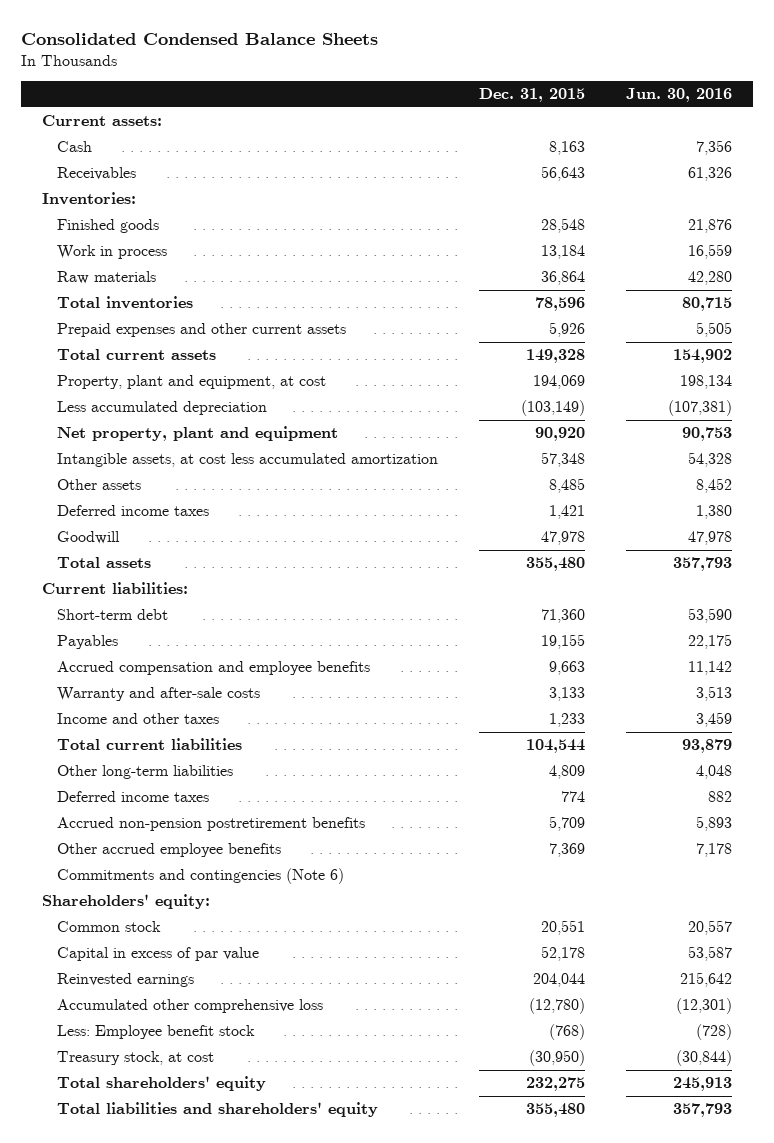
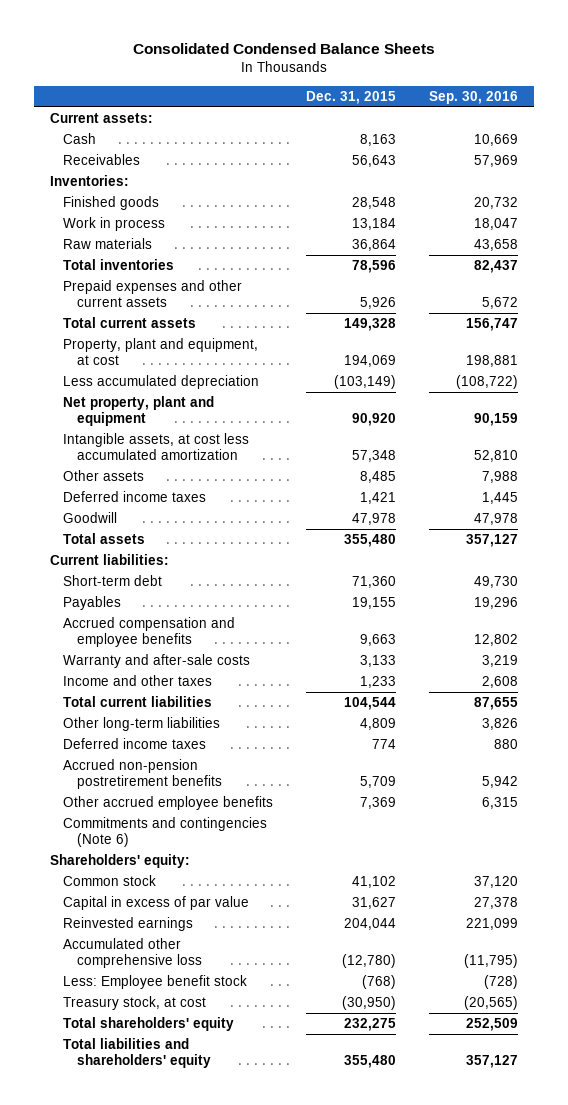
[626,88,733,103] Jun. 30, 2016 -> none
none -> [429,90,519,104] Sep. 30, 2016
[541,920,586,936] 20,551 -> [352,876,397,889] 41,102
[541,946,586,962] 52,178 -> [352,897,397,910] 31,627

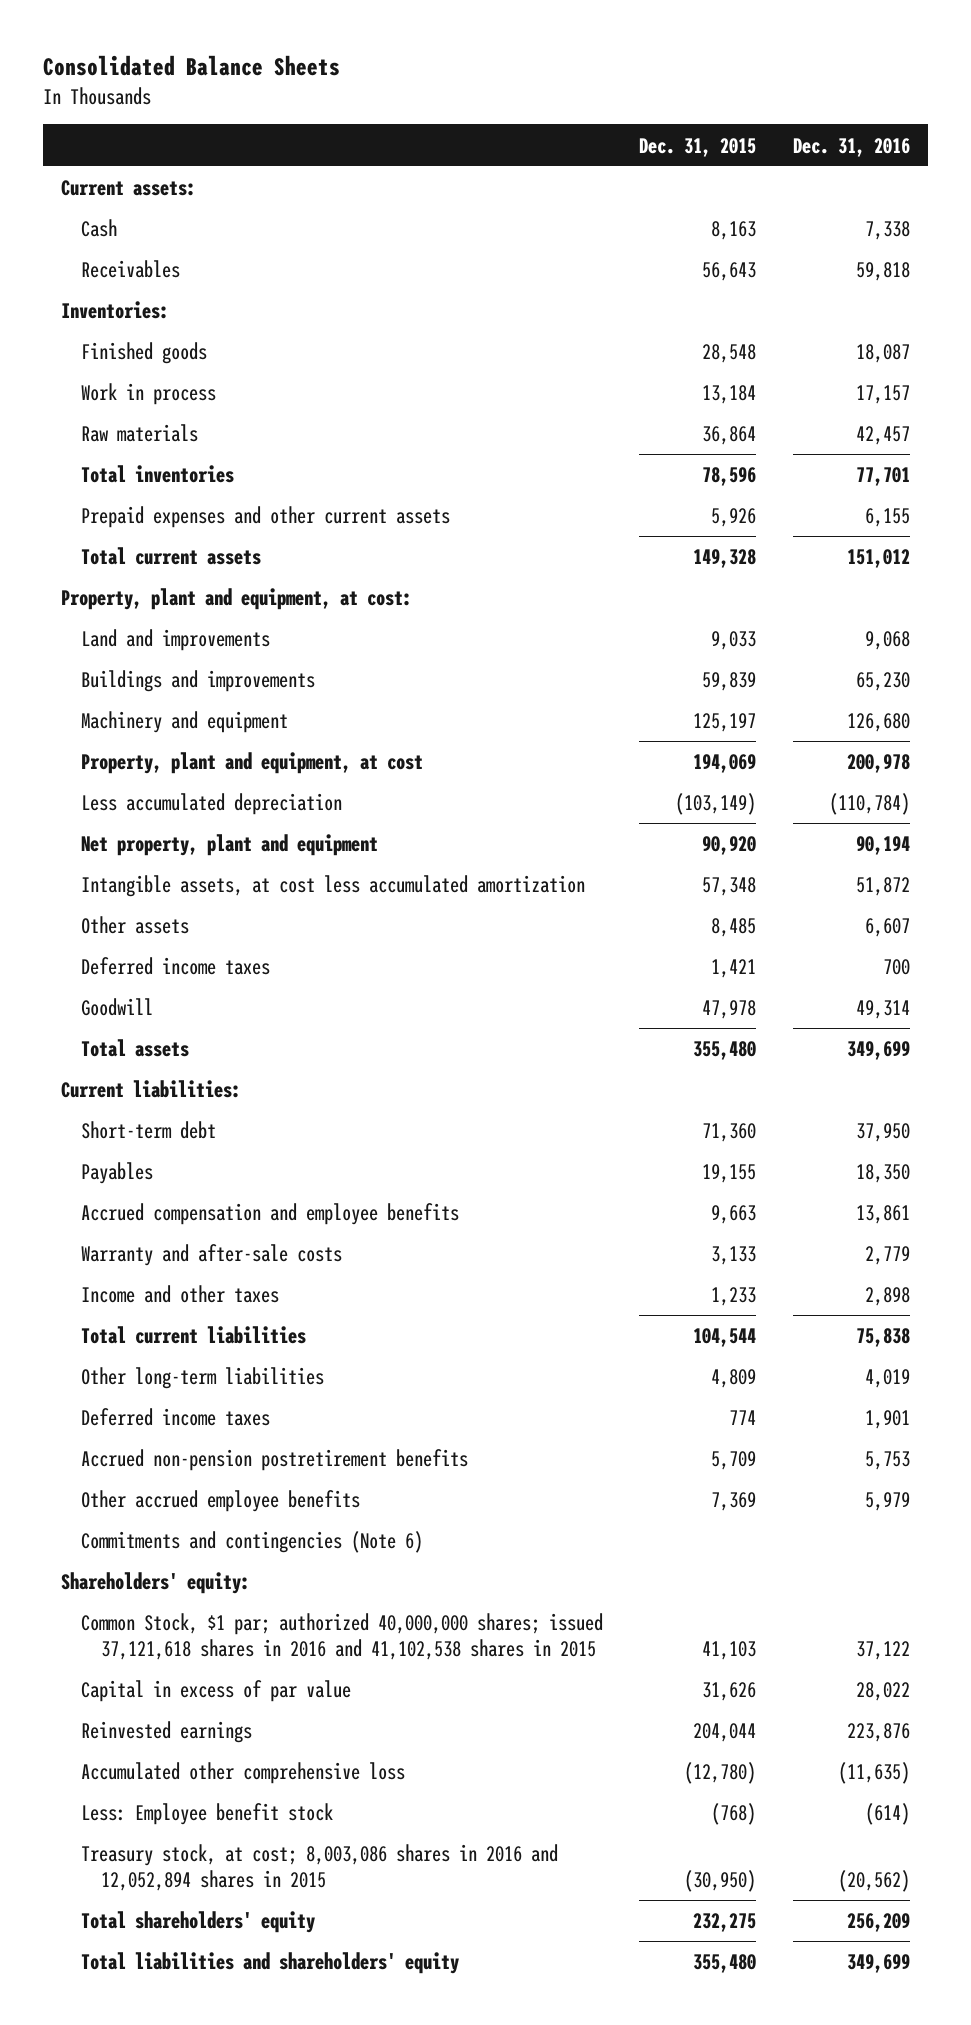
[132,43,435,55] Consolidated Condensed Balance Sheets -> [42,55,340,77] Consolidated Balance Sheets
[429,90,519,104] Sep. 30, 2016 -> none
none -> [792,137,910,157] Dec. 31, 2016
none -> [61,588,413,611] Property, plant and equipment, at cost:
none -> [80,629,270,652] Land and improvements
none -> [80,670,315,693] Buildings and improvements
none -> [80,711,288,734] Machinery and equipment
[63,875,157,887] Common stock -> none
none -> [80,1613,603,1660] Common Stock, $1 par; authorized 40,000,000 shares; issued 37,121,618 shares in 2016 and 41,102,538 shares in 2015
[352,897,397,910] 31,627 -> [702,1682,757,1702] 31,626
[63,996,207,1011] Treasury stock, at cost -> [80,1844,558,1891] Treasury stock, at cost; 8,003,086 shares in 2016 and 12,052,894 shares in 2015

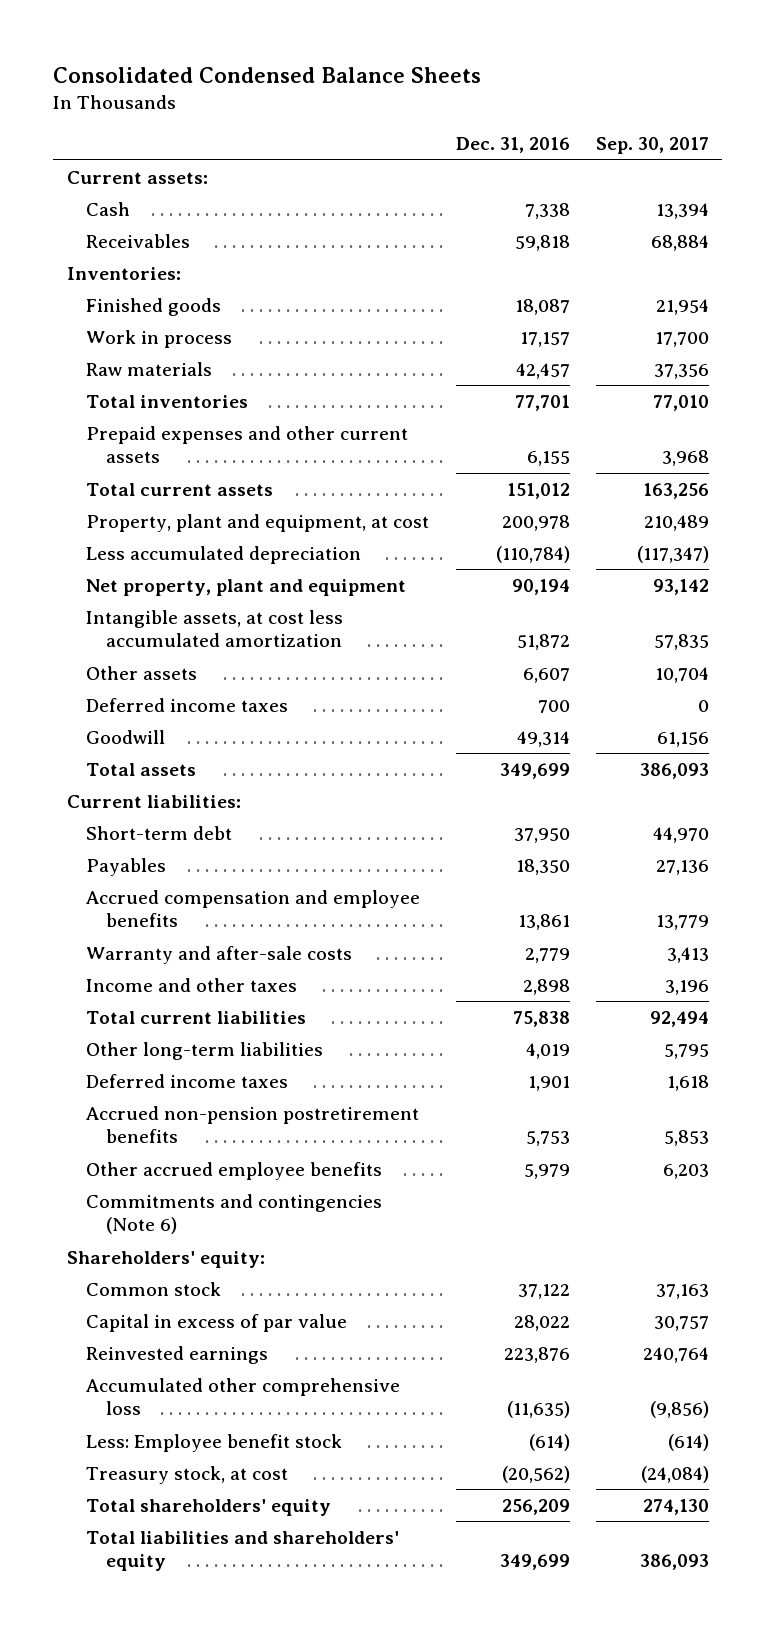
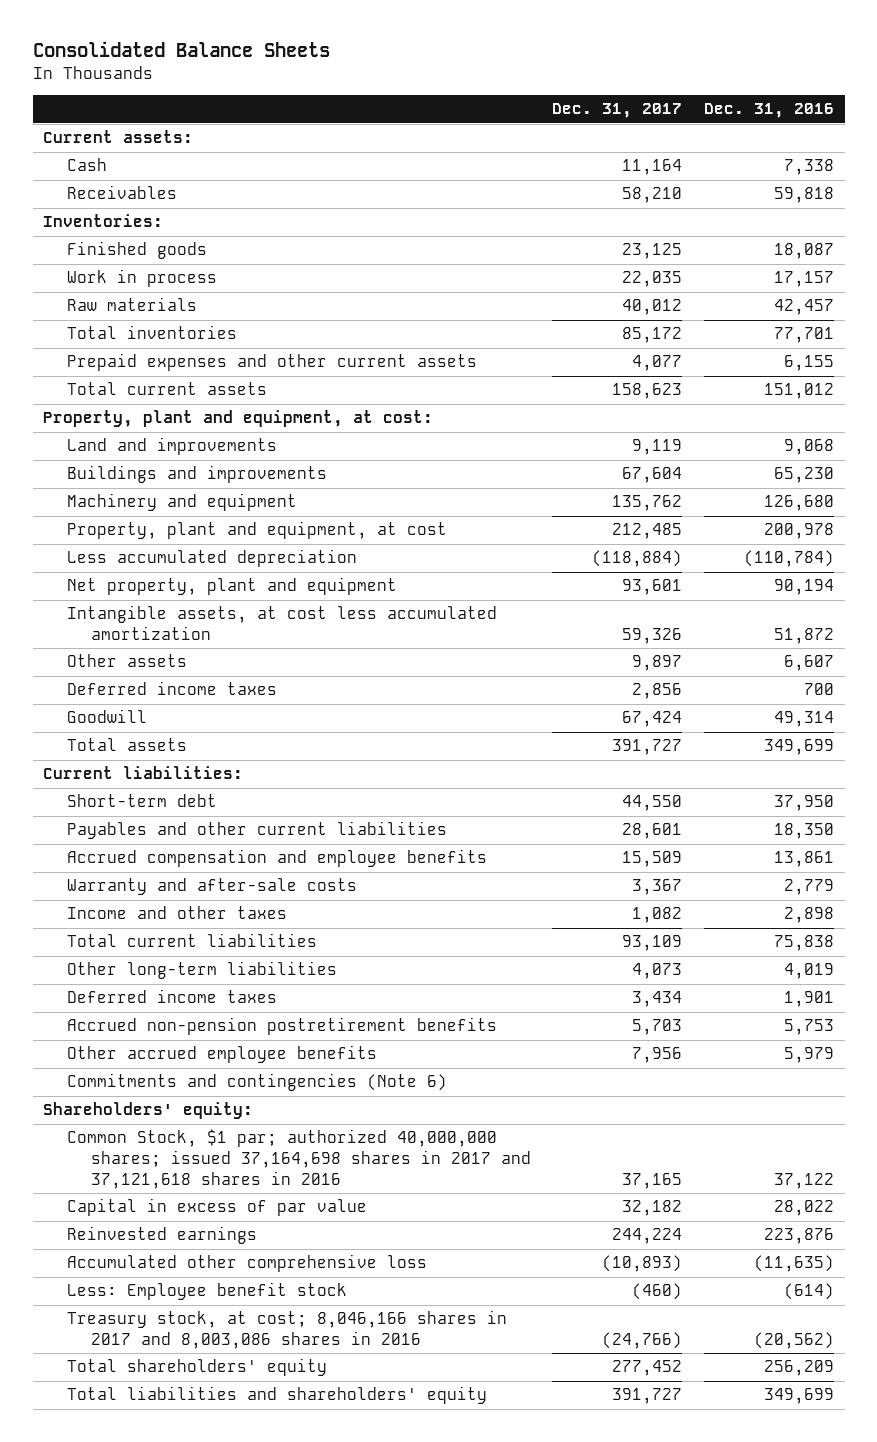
[53,66,482,83] Consolidated Condensed Balance Sheets -> [32,41,330,58] Consolidated Balance Sheets
[595,137,709,155] Sep. 30, 2017 -> none
none -> [552,103,683,119] Dec. 31, 2017
none -> [43,410,434,428] Property, plant and equipment, at cost:
none -> [67,437,278,456] Land and improvements
none -> [67,465,328,484] Buildings and improvements
none -> [67,493,298,512] Machinery and equipment
[86,857,167,876] Payables -> [67,821,448,840] Payables and other current liabilities
[86,1281,222,1296] Common stock -> [67,1129,531,1189] Common Stock, $1 par; authorized 40,000,000 shares; issued 37,164,698 shares in 2017 and 37,121,618 shares in 2016
[86,1465,289,1484] Treasury stock, at cost -> [67,1310,508,1350] Treasury stock, at cost; 8,046,166 shares in 2017 and 8,003,086 shares in 2016

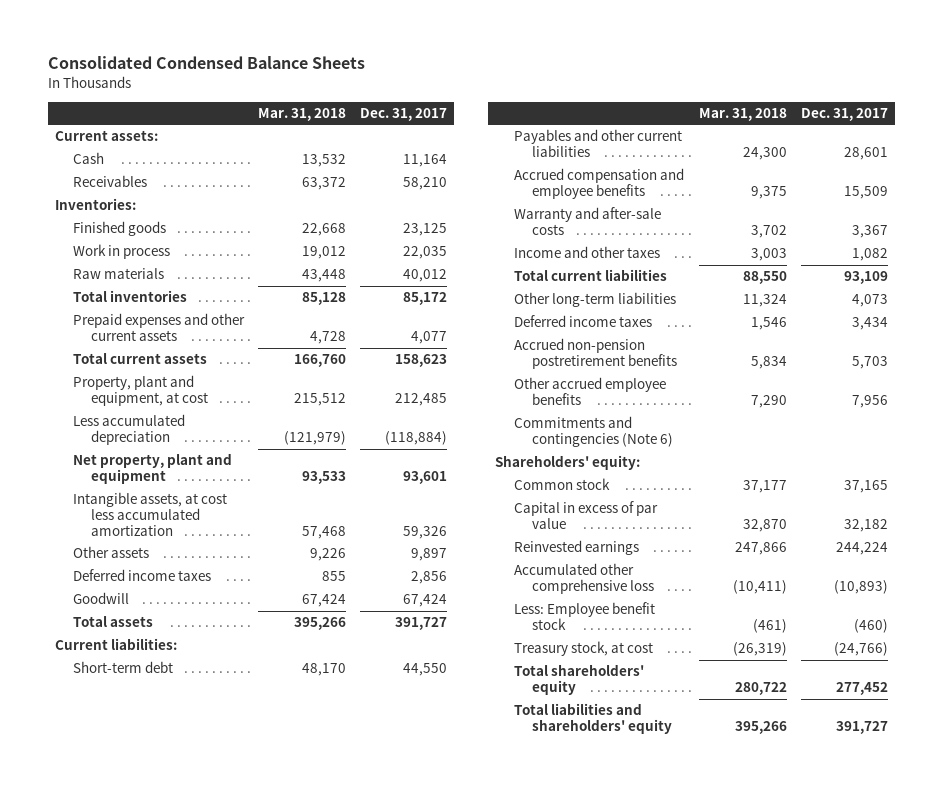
[32,41,330,58] Consolidated Balance Sheets -> [48,56,366,70] Consolidated Condensed Balance Sheets
[703,103,834,119] Dec. 31, 2016 -> none
none -> [258,108,347,122] Mar. 31, 2018
[43,410,434,428] Property, plant and equipment, at cost: -> none
[67,437,278,456] Land and improvements -> none
[67,465,328,484] Buildings and improvements -> none
[67,493,298,512] Machinery and equipment -> none
[67,1129,531,1189] Common Stock, $1 par; authorized 40,000,000 shares; issued 37,164,698 shares in 2017 and 37,121,618 shares in 2016 -> [513,478,610,491] Common stock
[67,1310,508,1350] Treasury stock, at cost; 8,046,166 shares in 2017 and 8,003,086 shares in 2016 -> [513,641,653,657] Treasury stock, at cost

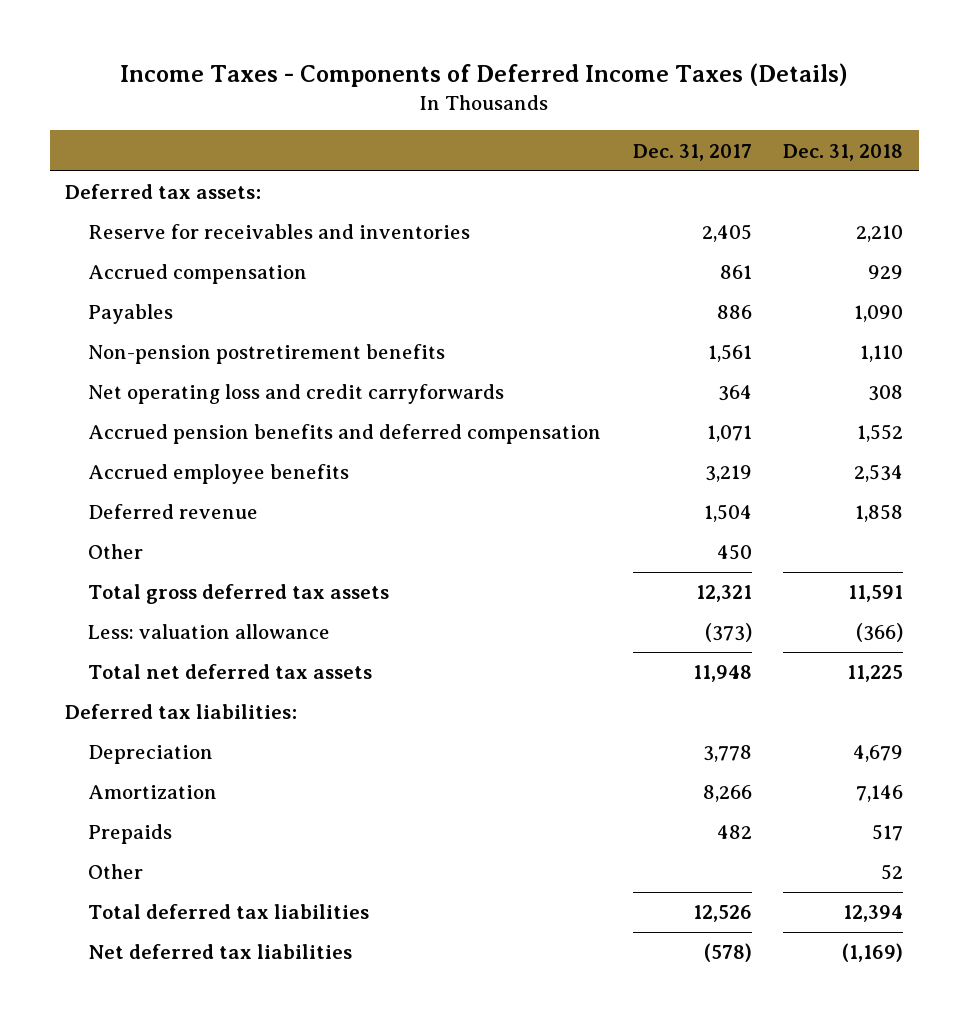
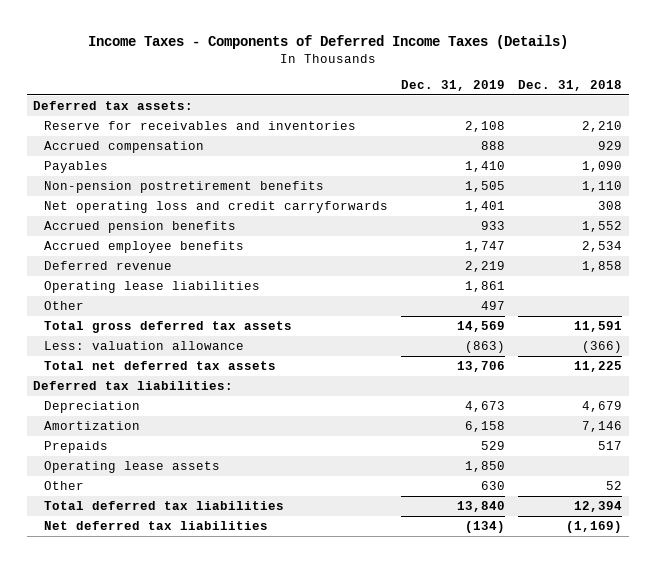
[632,143,752,161] Dec. 31, 2017 -> none
none -> [401,80,506,92] Dec. 31, 2019
[88,424,602,445] Accrued pension benefits and deferred compensation -> [44,221,237,234] Accrued pension benefits
none -> [44,281,261,294] Operating lease liabilities
none -> [44,461,221,474] Operating lease assets

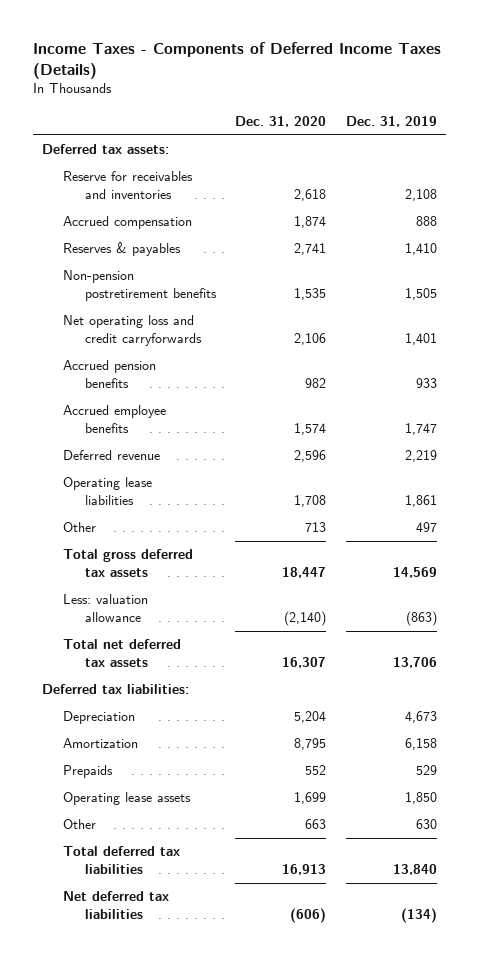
[518,80,623,92] Dec. 31, 2018 -> none
none -> [235,115,327,127] Dec. 31, 2020
[44,161,109,174] Payables -> [63,242,182,257] Reserves & payables

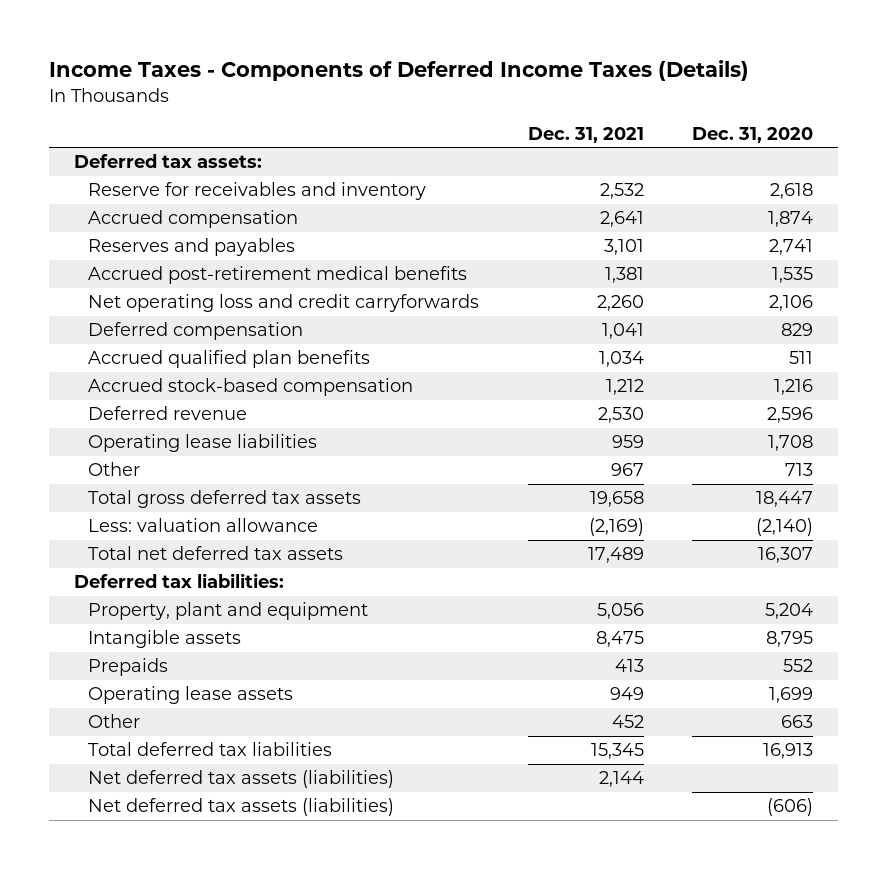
[345,115,437,127] Dec. 31, 2019 -> none
none -> [527,126,644,143] Dec. 31, 2021
[63,171,194,199] Reserve for receivables and inventories -> [87,182,426,201] Reserve for receivables and inventory
[63,242,182,257] Reserves & payables -> [87,238,295,257] Reserves and payables
[63,270,217,301] Non-pension postretirement benefits -> [87,266,467,285] Accrued post-retirement medical benefits
[63,405,167,433] Accrued employee benefits -> none
none -> [87,322,303,341] Deferred compensation
[63,360,157,388] Accrued pension benefits -> [87,350,370,369] Accrued qualified plan benefits
[305,377,327,388] 982 -> [789,351,814,365] 511
none -> [87,378,413,397] Accrued stock-based compensation
[63,711,136,725] Depreciation -> [87,602,368,621] Property, plant and equipment
[63,738,139,749] Amortization -> [87,630,241,649] Intangible assets
none -> [87,770,394,789] Net deferred tax assets (liabilities)
[63,891,170,919] Net deferred tax liabilities -> [87,798,394,817] Net deferred tax assets (liabilities)

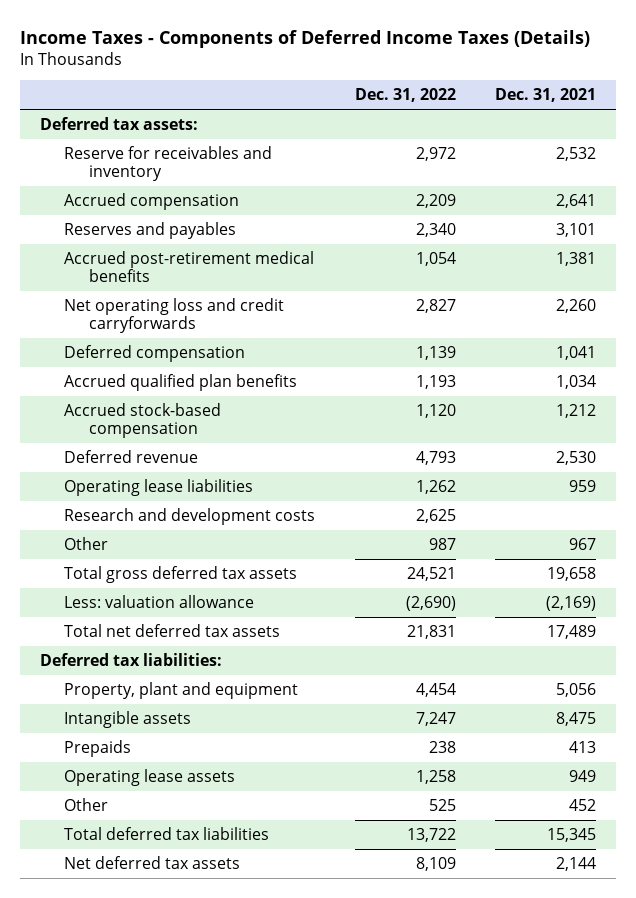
[692,126,814,143] Dec. 31, 2020 -> none
none -> [354,88,456,103] Dec. 31, 2022
none -> [64,507,316,525] Research and development costs
[87,798,394,817] Net deferred tax assets (liabilities) -> none
[87,770,394,789] Net deferred tax assets (liabilities) -> [64,855,241,869] Net deferred tax assets

